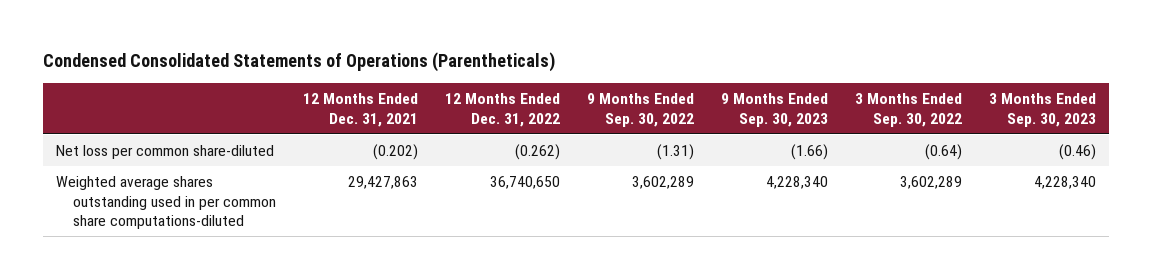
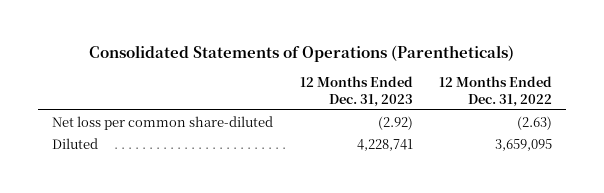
[42,52,555,73] Condensed Consolidated Statements of Operations (Parentheticals) -> [89,45,515,63] Consolidated Statements of Operations (Parentheticals)
[302,93,418,127] 12 Months Ended Dec. 31, 2021 -> none
[586,93,694,127] 9 Months Ended Sep. 30, 2022 -> none
[720,93,828,127] 9 Months Ended Sep. 30, 2023 -> none
[854,93,962,127] 3 Months Ended Sep. 30, 2022 -> none
[988,93,1096,127] 3 Months Ended Sep. 30, 2023 -> none
none -> [299,75,413,107] 12 Months Ended Dec. 31, 2023
[56,176,276,230] Weighted average shares outstanding used in per common share computations-diluted -> none
[514,144,560,161] (0.262) -> [517,115,553,130] (2.63)
none -> [51,137,98,149] Diluted

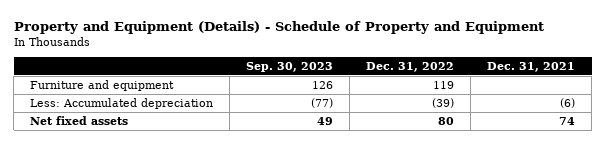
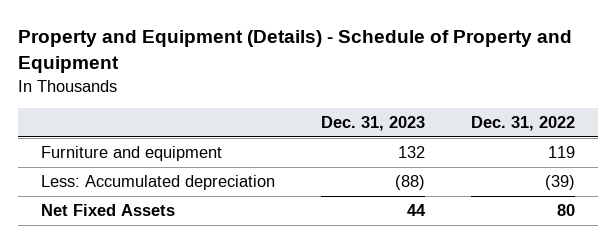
[246,62,334,73] Sep. 30, 2023 -> none
[487,62,576,73] Dec. 31, 2021 -> none
none -> [320,116,425,132] Dec. 31, 2023
[30,115,129,125] Net fixed assets -> [40,204,175,217] Net Fixed Assets

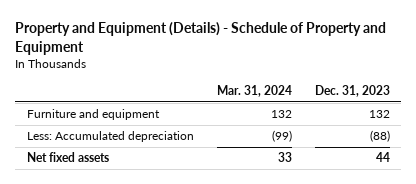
[470,116,575,132] Dec. 31, 2022 -> none
none -> [216,84,292,97] Mar. 31, 2024
[40,204,175,217] Net Fixed Assets -> [26,152,109,163] Net fixed assets

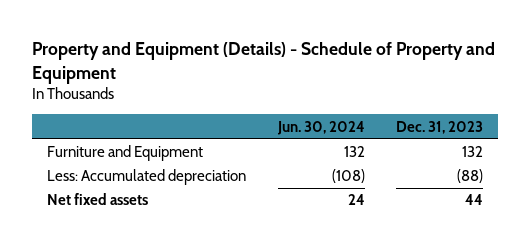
[216,84,292,97] Mar. 31, 2024 -> none
none -> [276,120,365,135] Jun. 30, 2024
[26,109,160,121] Furniture and equipment -> [47,145,204,162] Furniture and Equipment

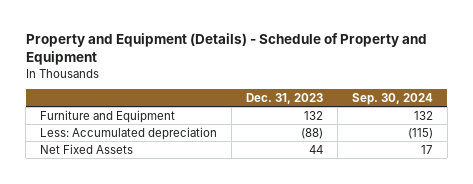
[276,120,365,135] Jun. 30, 2024 -> none
none -> [351,93,433,106] Sep. 30, 2024
[47,193,149,206] Net fixed assets -> [40,143,134,154] Net Fixed Assets

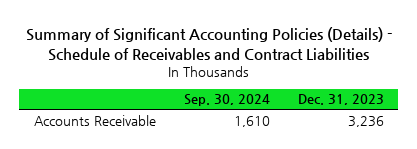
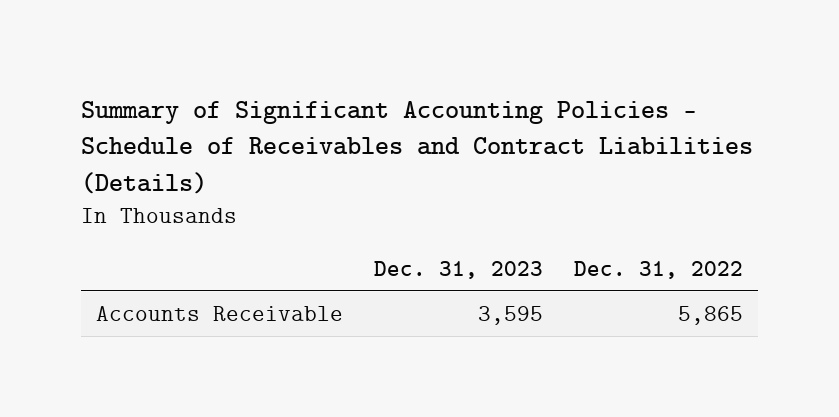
[25,27,392,61] Summary of Significant Accounting Policies (Details) - Schedule of Receivables and Contract Liabilities -> [80,100,753,195] Summary of Significant Accounting Policies - Schedule of Receivables and Contract Liabilities (Details)
[183,94,270,107] Sep. 30, 2024 -> none
none -> [573,260,743,279] Dec. 31, 2022
[347,115,384,127] 3,236 -> [477,306,543,326] 3,595

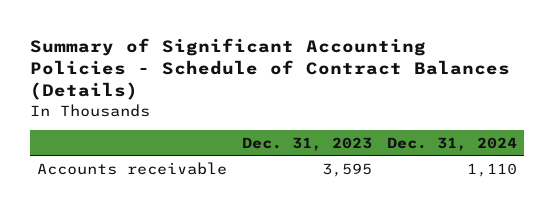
[80,100,753,195] Summary of Significant Accounting Policies - Schedule of Receivables and Contract Liabilities (Details) -> [29,37,510,101] Summary of Significant Accounting Policies - Schedule of Contract Balances (Details)
[573,260,743,279] Dec. 31, 2022 -> none
none -> [386,136,517,151] Dec. 31, 2024
[96,306,344,322] Accounts Receivable -> [37,161,228,175] Accounts receivable

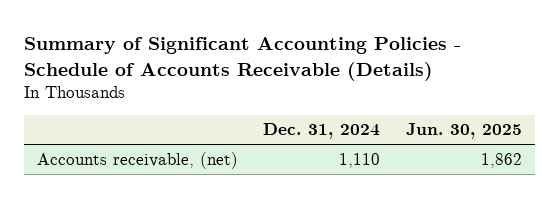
[29,37,510,101] Summary of Significant Accounting Policies - Schedule of Contract Balances (Details) -> [23,36,461,81] Summary of Significant Accounting Policies - Schedule of Accounts Receivable (Details)
[241,136,372,151] Dec. 31, 2023 -> none
none -> [405,123,522,140] Jun. 30, 2025
[37,161,228,175] Accounts receivable -> [36,152,238,170] Accounts receivable, (net)

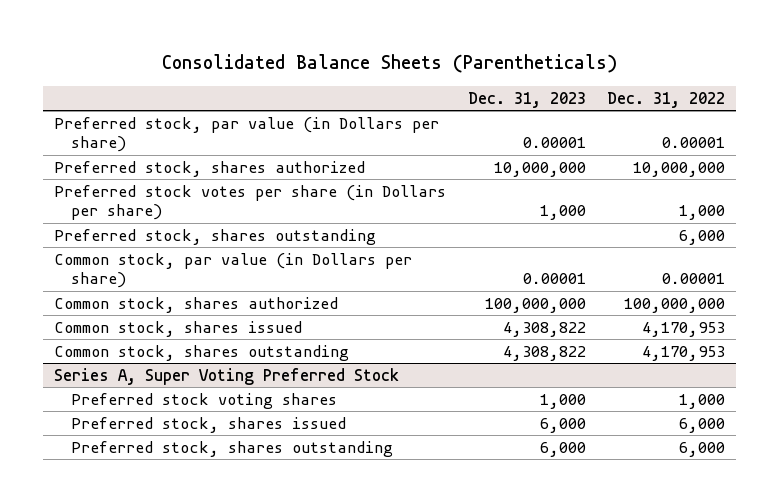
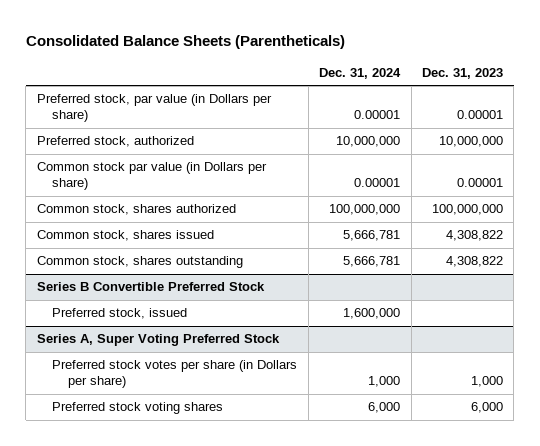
[607,91,726,108] Dec. 31, 2022 -> none
none -> [319,68,402,80] Dec. 31, 2024
[54,184,447,221] Preferred stock votes per share (in Dollars per share) -> none
[54,228,377,245] Preferred stock, shares outstanding -> none
[54,160,366,177] Preferred stock, shares authorized -> [36,136,194,148] Preferred stock, authorized
[54,252,413,289] Common stock, par value (in Dollars per share) -> [36,162,267,191] Common stock par value (in Dollars per share)
none -> [36,282,265,292] Series B Convertible Preferred Stock
none -> [52,308,188,320] Preferred stock, issued
[70,416,346,433] Preferred stock, shares issued -> none
[70,440,393,457] Preferred stock, shares outstanding -> none
none -> [52,360,298,389] Preferred stock votes per share (in Dollars per share)
[539,393,586,409] 1,000 -> [470,402,503,414] 6,000

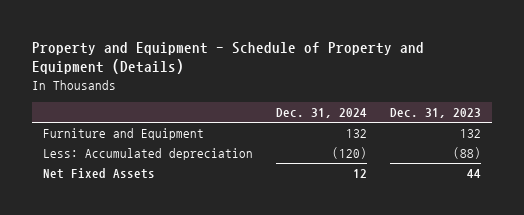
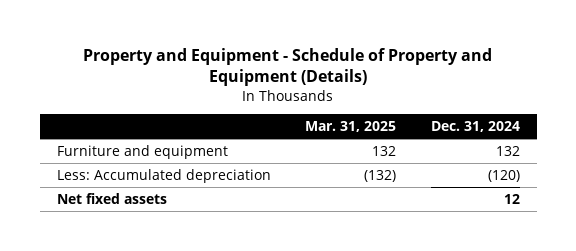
[389,108,481,119] Dec. 31, 2023 -> none
none -> [305,121,397,133] Mar. 31, 2025
[42,128,204,141] Furniture and Equipment -> [56,144,228,159] Furniture and equipment
[42,168,155,180] Net Fixed Assets -> [56,192,167,204] Net fixed assets

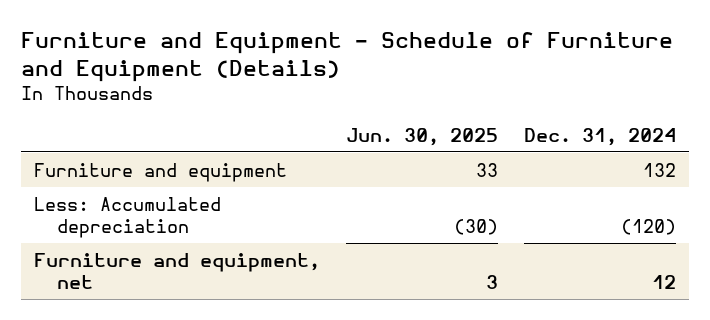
[83,47,493,87] Property and Equipment - Schedule of Property and Equipment (Details) -> [20,32,673,82] Furniture and Equipment - Schedule of Furniture and Equipment (Details)
[305,121,397,133] Mar. 31, 2025 -> none
none -> [346,127,499,146] Jun. 30, 2025
[56,192,167,204] Net fixed assets -> [33,252,320,289] Furniture and equipment, net

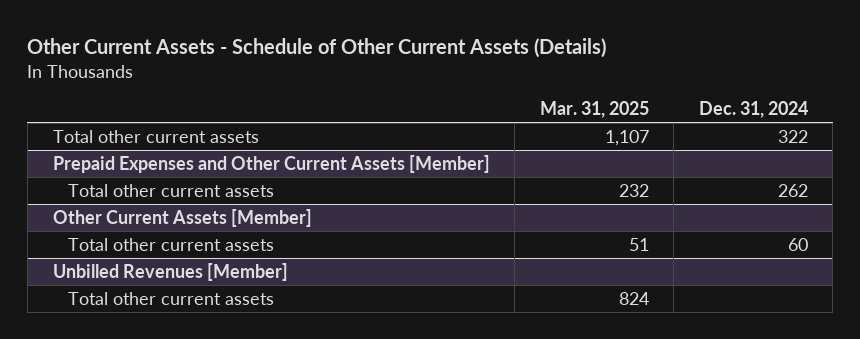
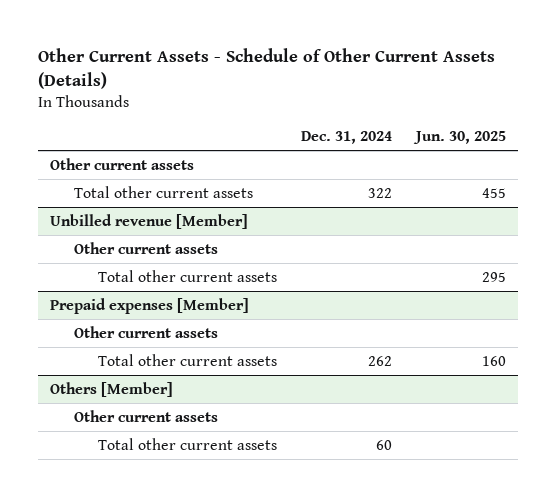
[539,101,649,119] Mar. 31, 2025 -> none
none -> [413,131,507,145] Jun. 30, 2025
none -> [50,157,195,170] Other current assets
none -> [50,213,249,229] Unbilled revenue [Member]
none -> [74,241,219,254] Other current assets
none -> [98,269,278,282] Total other current assets
[52,154,490,173] Prepaid Expenses and Other Current Assets [Member] -> [50,297,250,314] Prepaid expenses [Member]
none -> [74,325,219,338] Other current assets
[52,208,312,227] Other Current Assets [Member] -> [50,381,174,397] Others [Member]
none -> [74,409,219,422] Other current assets
[52,262,288,281] Unbilled Revenues [Member] -> none
[68,291,275,305] Total other current assets -> none

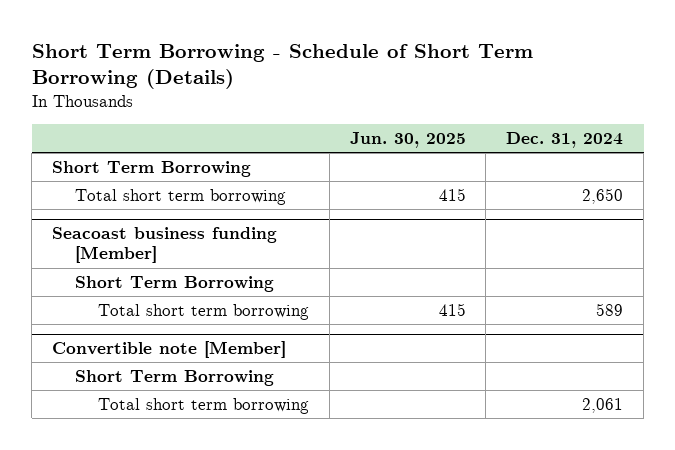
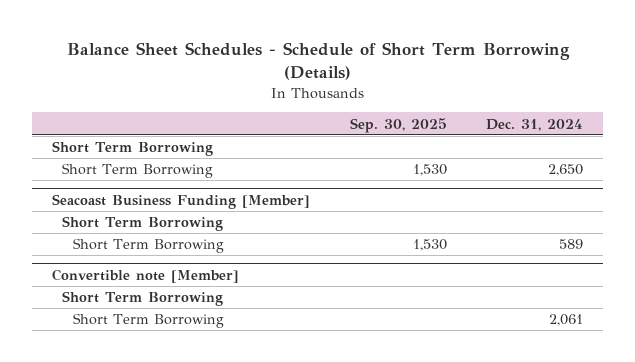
[31,43,533,90] Short Term Borrowing - Schedule of Short Term Borrowing (Details) -> [66,41,570,80] Balance Sheet Schedules - Schedule of Short Term Borrowing (Details)
[349,132,466,149] Jun. 30, 2025 -> none
none -> [349,117,447,133] Sep. 30, 2025
[74,189,286,206] Total short term borrowing -> [62,163,214,179] Short Term Borrowing
[51,227,277,264] Seacoast business funding [Member] -> [51,193,310,209] Seacoast Business Funding [Member]
[98,304,310,321] Total short term borrowing -> [72,238,224,254] Short Term Borrowing
[98,398,310,415] Total short term borrowing -> [72,313,224,329] Short Term Borrowing

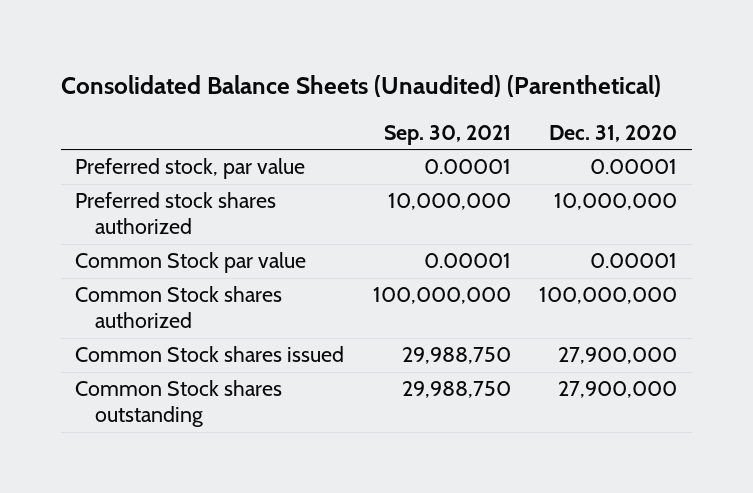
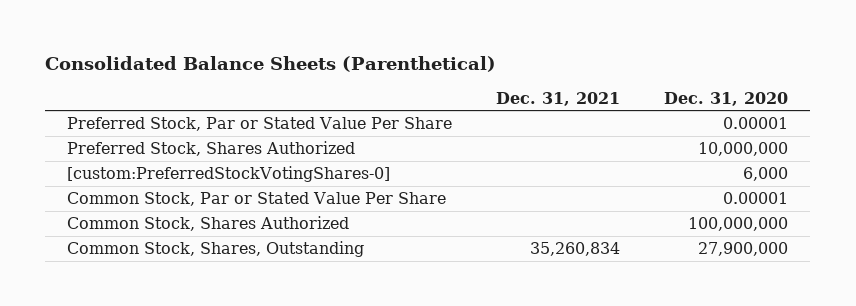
[60,74,661,97] Consolidated Balance Sheets (Unaudited) (Parenthetical) -> [45,55,497,72] Consolidated Balance Sheets (Parenthetical)
[383,124,511,145] Sep. 30, 2021 -> none
none -> [496,91,621,106] Dec. 31, 2021
[75,346,345,363] Common Stock shares issued -> none
[75,158,306,180] Preferred stock, par value -> [67,117,453,132] Preferred Stock, Par or Stated Value Per Share
[75,192,277,235] Preferred stock shares authorized -> [67,141,356,157] Preferred Stock, Shares Authorized
none -> [67,166,391,183] [custom:PreferredStockVotingShares-0]
[75,252,307,274] Common Stock par value -> [67,192,447,207] Common Stock, Par or Stated Value Per Share
[75,286,283,329] Common Stock shares authorized -> [67,216,350,232] Common Stock, Shares Authorized
[75,380,283,428] Common Stock shares outstanding -> [67,241,365,258] Common Stock, Shares, Outstanding

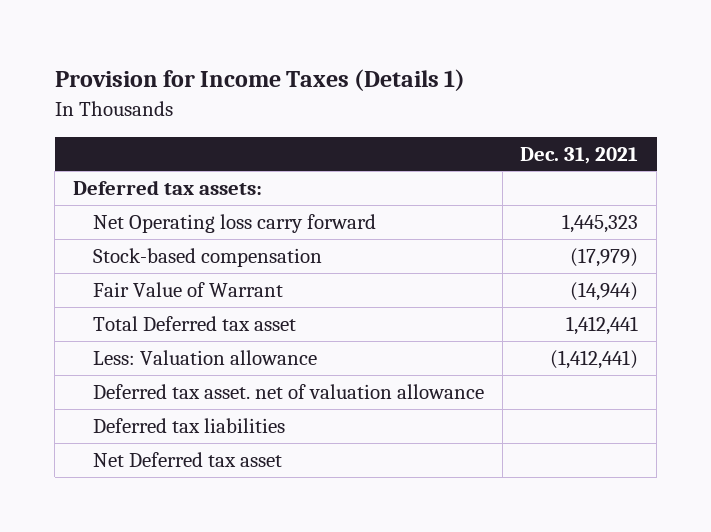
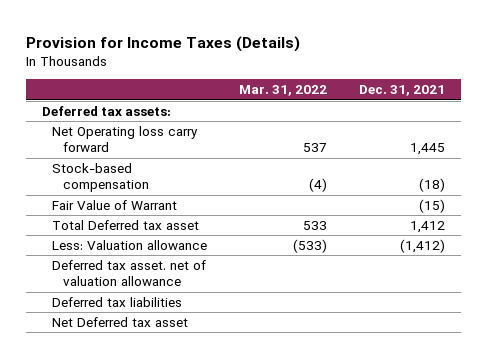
[54,69,465,92] Provision for Income Taxes (Details 1) -> [26,35,301,52] Provision for Income Taxes (Details)
none -> [239,85,328,97] Mar. 31, 2022
[562,214,639,234] 1,445,323 -> [410,143,446,156] 1,445
[570,248,639,268] (17,979) -> [419,178,446,193] (18)
[570,282,639,302] (14,944) -> [419,199,446,214] (15)
[566,316,639,336] 1,412,441 -> [410,221,446,234] 1,412
[550,350,639,370] (1,412,441) -> [400,239,446,254] (1,412)

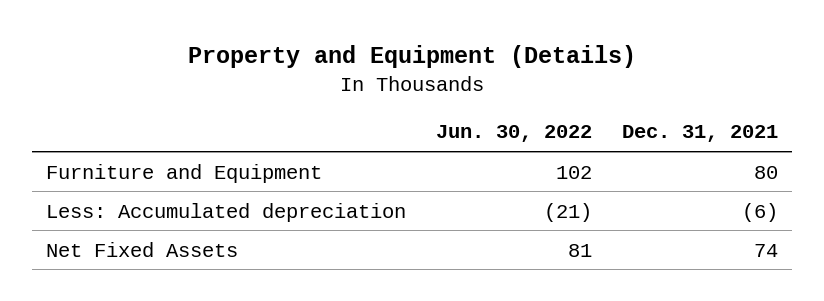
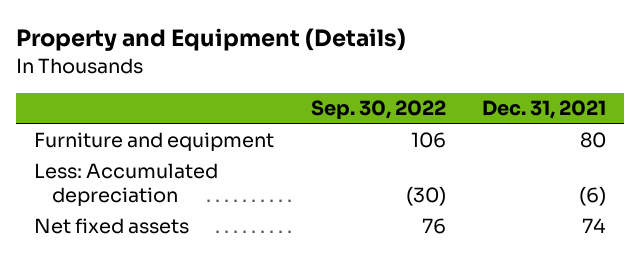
[436,125,593,143] Jun. 30, 2022 -> none
none -> [310,100,446,120] Sep. 30, 2022
[46,163,323,183] Furniture and Equipment -> [34,131,275,151] Furniture and equipment
[46,241,239,257] Net Fixed Assets -> [34,217,190,234] Net fixed assets

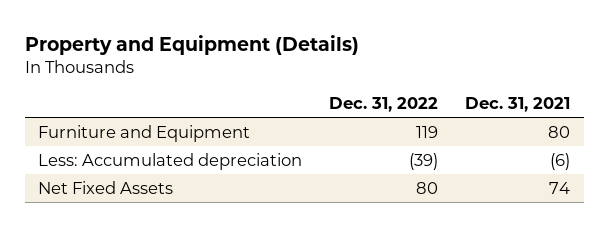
[310,100,446,120] Sep. 30, 2022 -> none
none -> [329,97,439,113] Dec. 31, 2022
[34,131,275,151] Furniture and equipment -> [38,124,251,142] Furniture and Equipment
[34,217,190,234] Net fixed assets -> [38,180,174,194] Net Fixed Assets

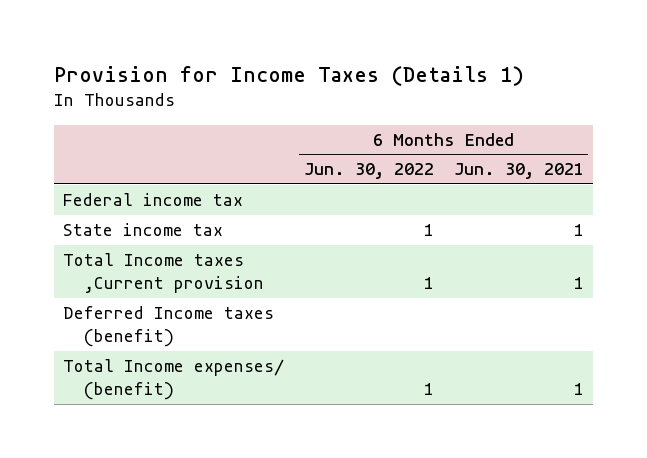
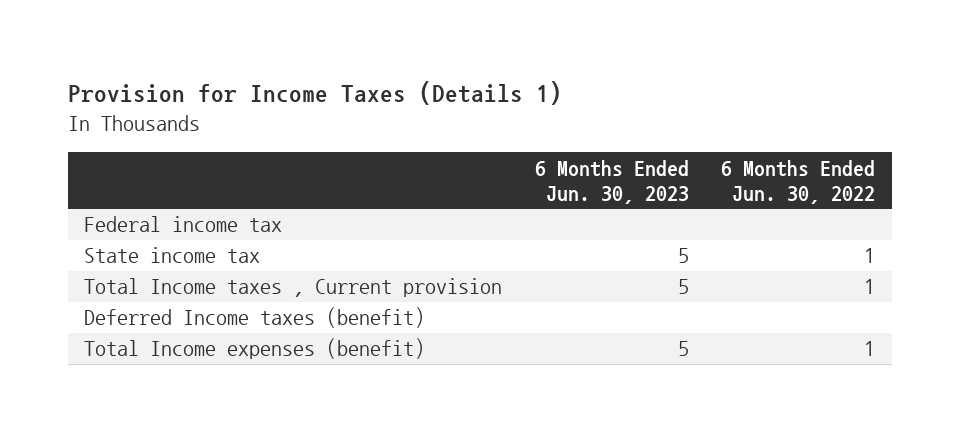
[453,163,584,180] Jun. 30, 2021 -> none
none -> [534,159,689,204] 6 Months Ended Jun. 30, 2023
[63,253,265,294] Total Income taxes ,Current provision -> [83,278,502,298] Total Income taxes , Current provision
[63,359,285,401] Total Income expenses/ (benefit) -> [83,338,425,360] Total Income expenses (benefit)

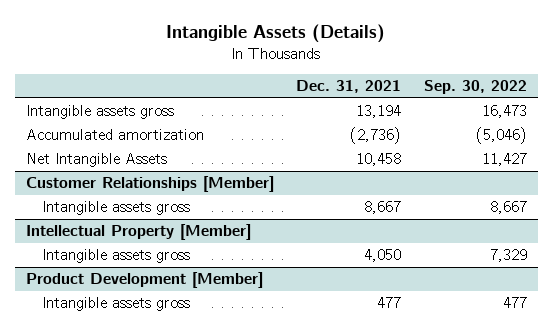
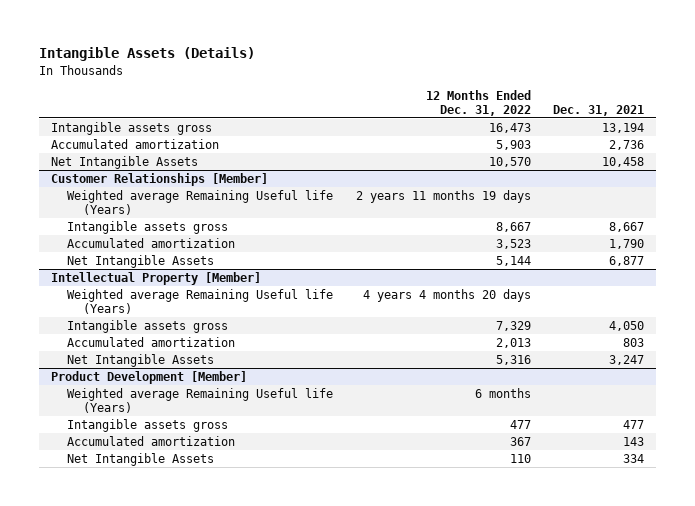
[424,80,528,95] Sep. 30, 2022 -> none
none -> [425,89,531,116] 12 Months Ended Dec. 31, 2022
[350,127,402,145] (2,736) -> [609,139,645,150] 2,736
none -> [66,189,333,215] Weighted average Remaining Useful life (Years)
none -> [66,237,235,248] Accumulated amortization
none -> [66,254,214,268] Net Intangible Assets
none -> [66,288,333,314] Weighted average Remaining Useful life (Years)
none -> [66,336,235,347] Accumulated amortization
none -> [66,353,214,367] Net Intangible Assets
none -> [66,387,333,413] Weighted average Remaining Useful life (Years)
none -> [66,435,235,446] Accumulated amortization
none -> [66,452,214,466] Net Intangible Assets

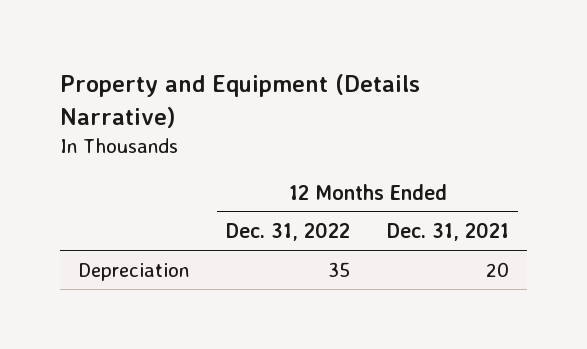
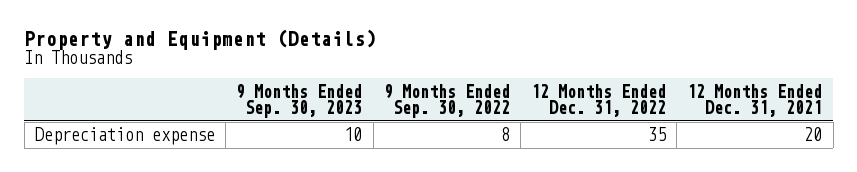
[59,74,420,128] Property and Equipment (Details Narrative) -> [24,28,377,50] Property and Equipment (Details)
none -> [236,83,363,119] 9 Months Ended Sep. 30, 2023
none -> [383,83,510,119] 9 Months Ended Sep. 30, 2022
[78,263,190,282] Depreciation -> [35,127,216,146] Depreciation expense

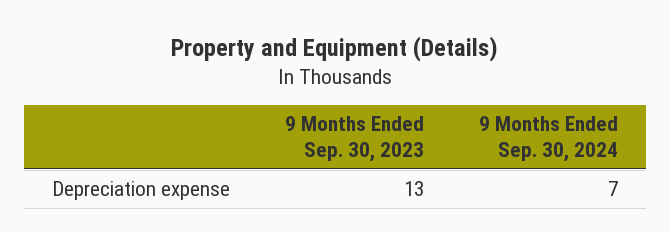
[383,83,510,119] 9 Months Ended Sep. 30, 2022 -> none
[531,83,667,118] 12 Months Ended Dec. 31, 2022 -> none
[687,83,823,118] 12 Months Ended Dec. 31, 2021 -> none
none -> [479,116,619,163] 9 Months Ended Sep. 30, 2024
[344,127,363,142] 10 -> [403,181,424,197] 13

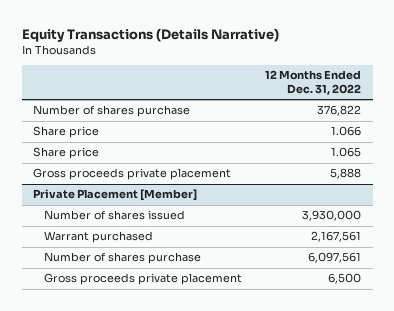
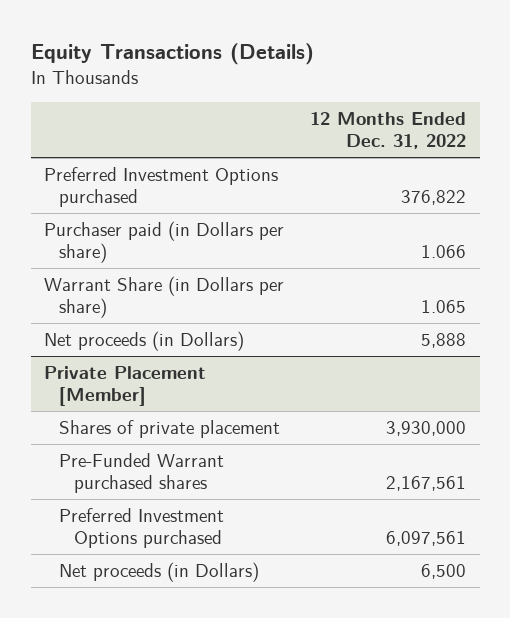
[21,27,279,42] Equity Transactions (Details Narrative) -> [30,43,314,66] Equity Transactions (Details)
[33,105,191,118] Number of shares purchase -> [43,166,278,207] Preferred Investment Options purchased
[33,126,100,139] Share price -> [43,220,284,263] Purchaser paid (in Dollars per share)
[33,147,100,160] Share price -> [43,275,284,318] Warrant Share (in Dollars per share)
[33,168,232,181] Gross proceeds private placement -> [43,330,244,351] Net proceeds (in Dollars)
[44,210,186,221] Number of shares issued -> [58,419,280,438] Shares of private placement
[44,231,154,244] Warrant purchased -> [58,452,224,493] Pre-Funded Warrant purchased shares
[44,252,202,265] Number of shares purchase -> [58,507,224,548] Preferred Investment Options purchased
[44,273,243,286] Gross proceeds private placement -> [58,561,259,582] Net proceeds (in Dollars)

